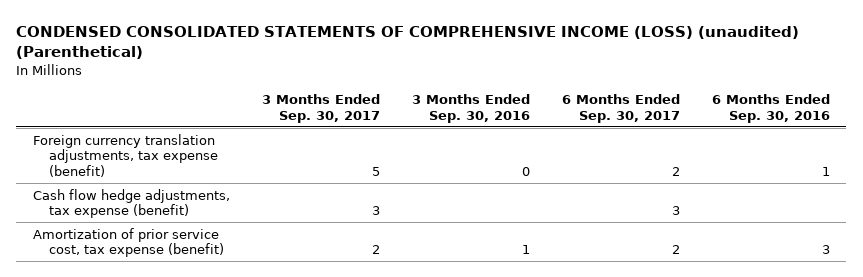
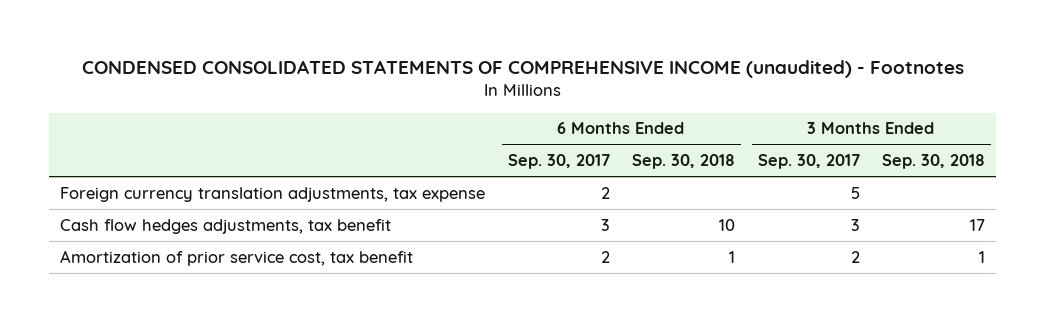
[16,25,800,59] CONDENSED CONSOLIDATED STATEMENTS OF COMPREHENSIVE INCOME (LOSS) (unaudited) (Parenthetical) -> [81,60,964,79] CONDENSED CONSOLIDATED STATEMENTS OF COMPREHENSIVE INCOME (unaudited) - Footnotes
[411,94,530,123] 3 Months Ended Sep. 30, 2016 -> none
[712,94,831,123] 6 Months Ended Sep. 30, 2016 -> none
none -> [632,154,736,170] Sep. 30, 2018
none -> [881,154,985,170] Sep. 30, 2018
[32,133,219,178] Foreign currency translation adjustments, tax expense (benefit) -> [60,186,486,202] Foreign currency translation adjustments, tax expense
[32,188,230,219] Cash flow hedge adjustments, tax expense (benefit) -> [60,218,392,234] Cash flow hedges adjustments, tax benefit
[32,227,225,258] Amortization of prior service cost, tax expense (benefit) -> [60,249,414,266] Amortization of prior service cost, tax benefit

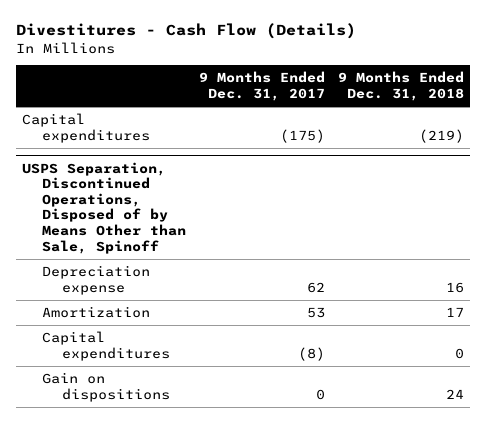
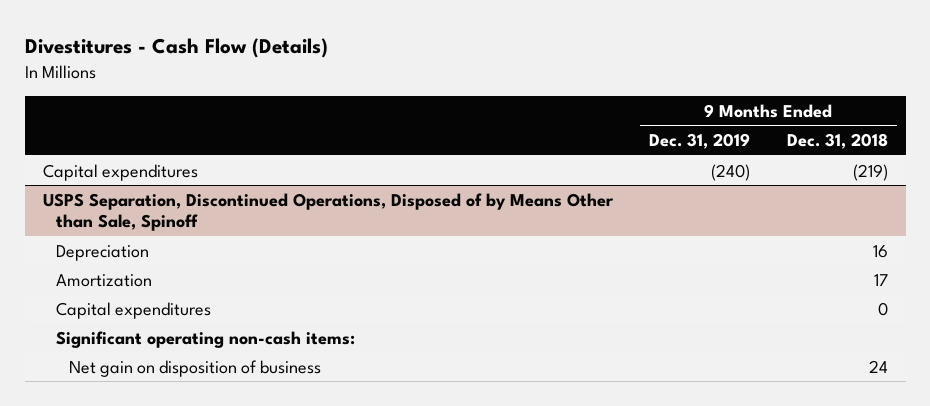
[198,71,325,102] 9 Months Ended Dec. 31, 2017 -> none
none -> [649,133,751,150] Dec. 31, 2019
[42,265,151,295] Depreciation expense -> [56,244,150,261] Depreciation
none -> [56,330,356,348] Significant operating non-cash items:
[42,372,171,402] Gain on dispositions -> [69,359,322,377] Net gain on disposition of business

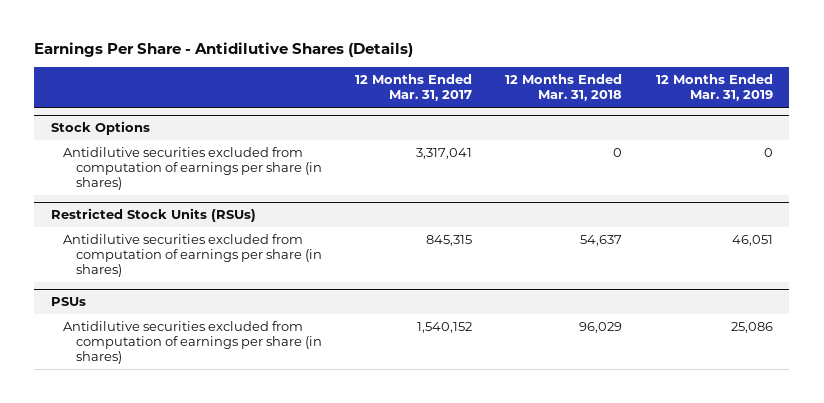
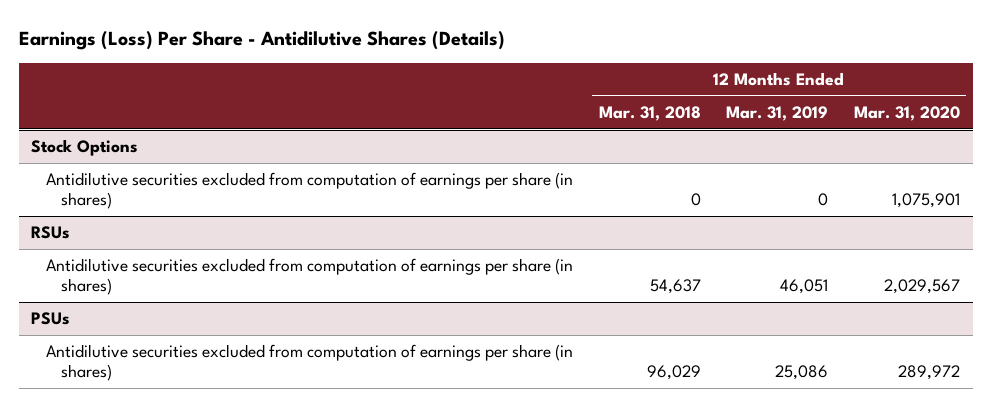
[34,42,414,58] Earnings Per Share - Antidilutive Shares (Details) -> [18,31,505,51] Earnings (Loss) Per Share - Antidilutive Shares (Details)
[355,74,473,102] 12 Months Ended Mar. 31, 2017 -> none
none -> [853,105,960,121] Mar. 31, 2020
[51,208,257,223] Restricted Stock Units (RSUs) -> [31,226,71,240] RSUs

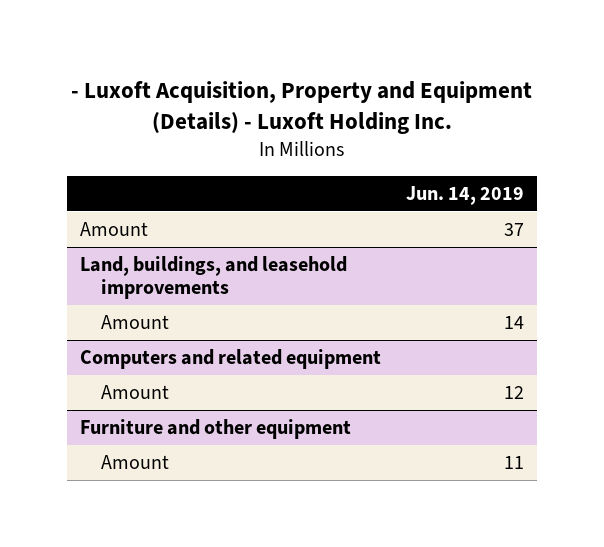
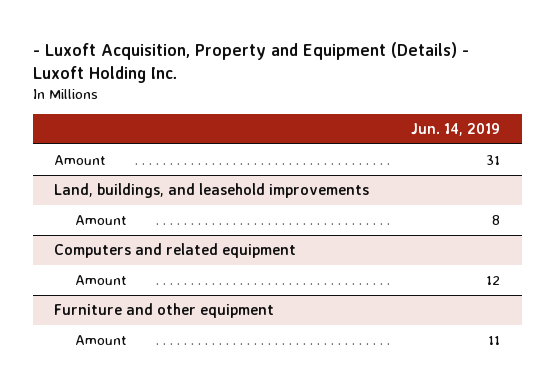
[504,222,525,236] 37 -> [486,154,501,165] 31
[504,315,525,329] 14 -> [492,214,501,225] 8

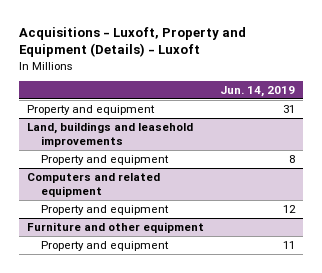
[32,41,469,83] - Luxoft Acquisition, Property and Equipment (Details) - Luxoft Holding Inc. -> [18,26,246,58] Acquisitions - Luxoft, Property and Equipment (Details) - Luxoft
[53,154,106,165] Amount -> [26,104,155,115] Property and equipment
[53,182,369,198] Land, buildings, and leasehold improvements -> [26,121,193,148] Land, buildings and leasehold improvements
[75,214,128,225] Amount -> [40,154,169,165] Property and equipment
[75,274,128,285] Amount -> [40,204,169,215] Property and equipment
[75,334,128,345] Amount -> [40,240,169,251] Property and equipment

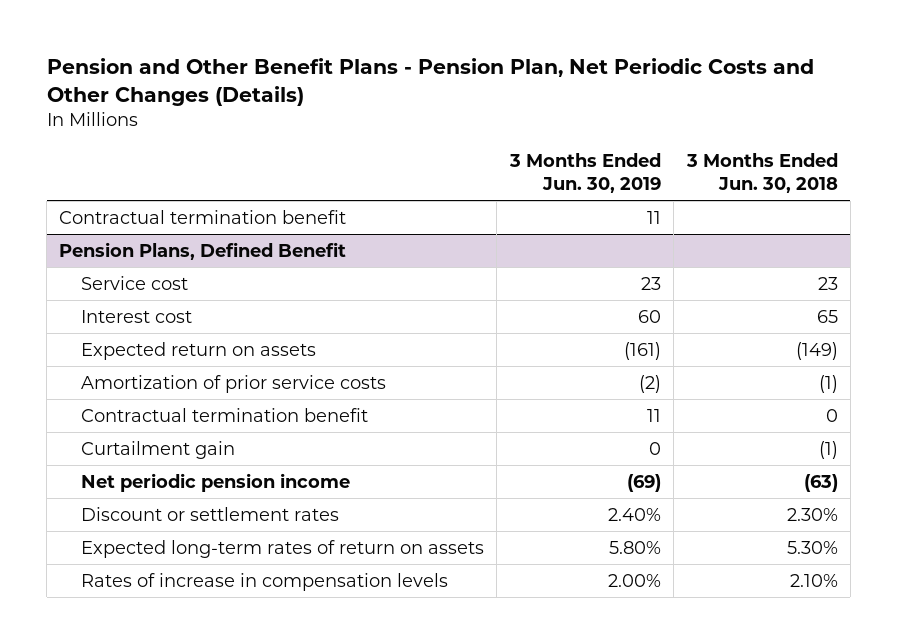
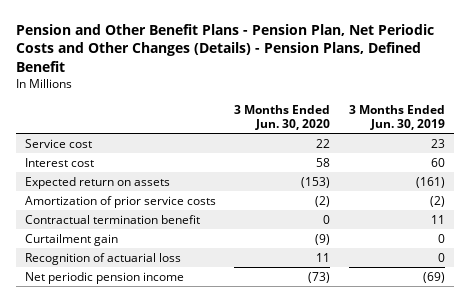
[46,58,814,107] Pension and Other Benefit Plans - Pension Plan, Net Periodic Costs and Other Changes (Details) -> [15,23,434,72] Pension and Other Benefit Plans - Pension Plan, Net Periodic Costs and Other Changes (Details) - Pension Plans, Defined Benefit
[685,153,838,193] 3 Months Ended Jun. 30, 2018 -> none
none -> [234,105,331,131] 3 Months Ended Jun. 30, 2020
[59,210,347,225] Contractual termination benefit -> none
[59,242,347,261] Pension Plans, Defined Benefit -> none
none -> [25,252,182,265] Recognition of actuarial loss
[80,507,339,522] Discount or settlement rates -> none
[80,540,484,559] Expected long-term rates of return on assets -> none
[80,573,448,592] Rates of increase in compensation levels -> none

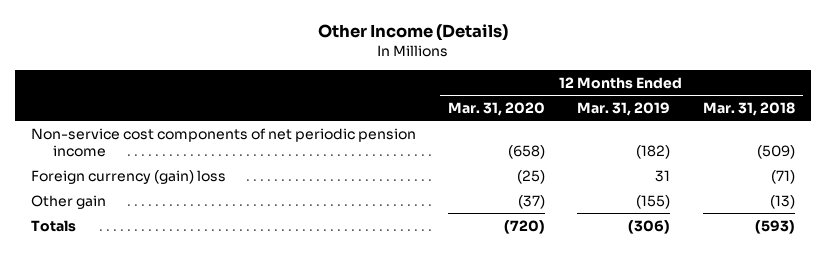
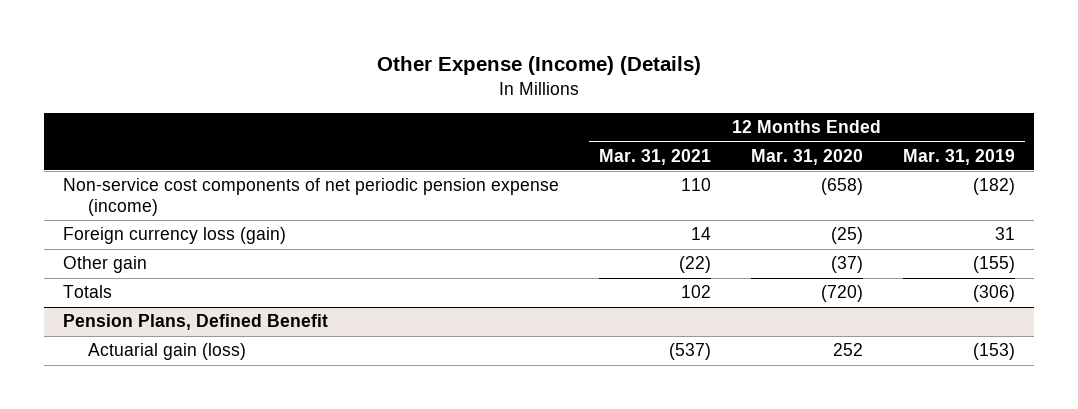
[317,23,508,41] Other Income (Details) -> [377,56,702,76] Other Expense (Income) (Details)
[702,101,795,116] Mar. 31, 2018 -> none
none -> [599,148,712,165] Mar. 31, 2021
[30,127,416,157] Non-service cost components of net periodic pension income -> [63,178,560,216] Non-service cost components of net periodic pension expense (income)
[30,169,226,184] Foreign currency (gain) loss -> [63,227,287,245] Foreign currency loss (gain)
none -> [63,314,329,331] Pension Plans, Defined Benefit
none -> [87,343,246,361] Actuarial gain (loss)

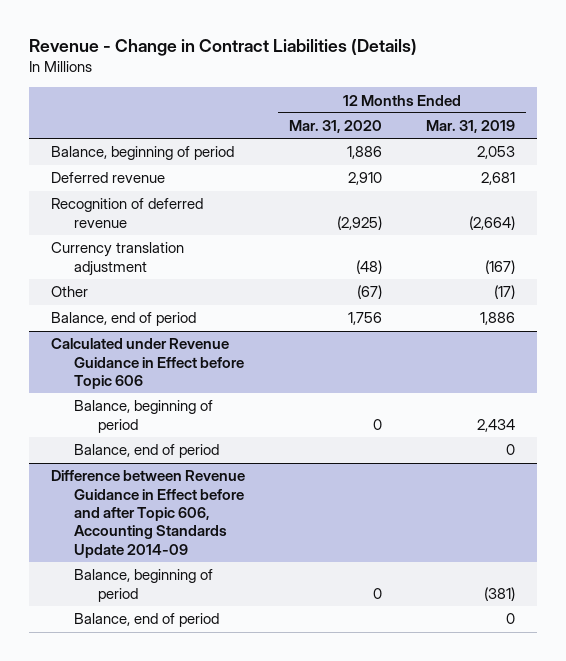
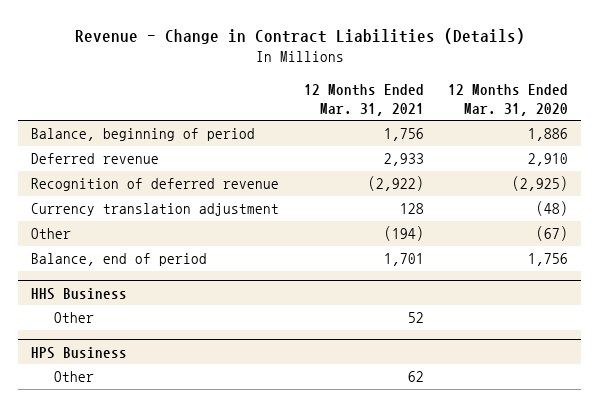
[426,120,516,134] Mar. 31, 2019 -> none
none -> [303,83,424,116] 12 Months Ended Mar. 31, 2021
[50,338,245,390] Calculated under Revenue Guidance in Effect before Topic 606 -> none
[74,400,214,433] Balance, beginning of period -> none
[74,444,220,459] Balance, end of period -> none
[50,470,245,558] Difference between Revenue Guidance in Effect before and after Topic 606, Accounting Standards Update 2014-09 -> none
[74,569,214,602] Balance, beginning of period -> none
[74,613,220,628] Balance, end of period -> none
none -> [30,287,127,300] HHS Business
none -> [53,312,94,324] Other
none -> [30,346,127,359] HPS Business
none -> [53,371,94,383] Other

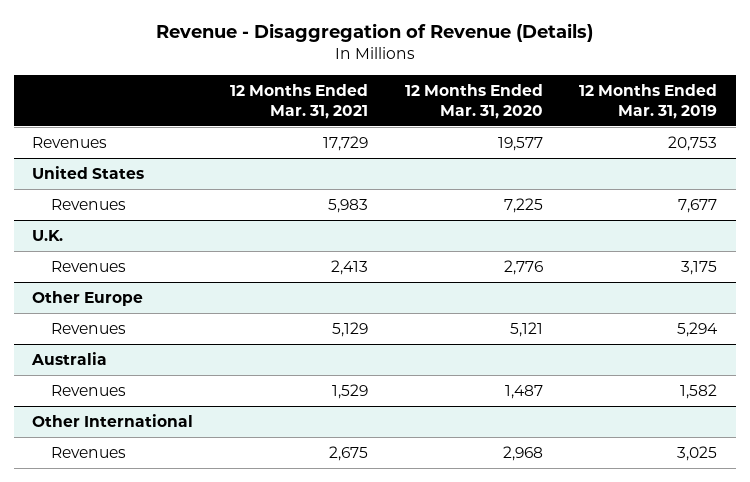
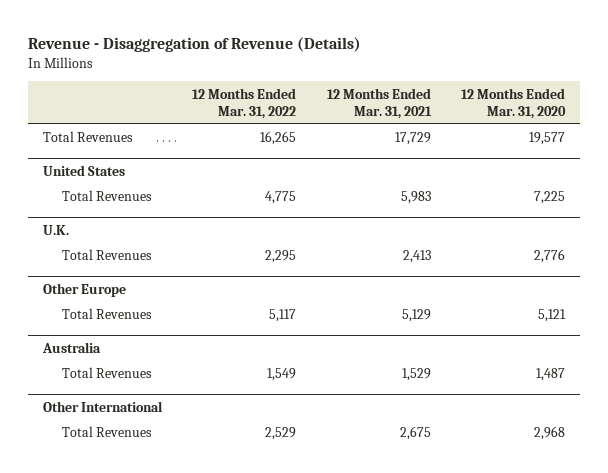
[579,83,718,119] 12 Months Ended Mar. 31, 2019 -> none
none -> [192,87,297,119] 12 Months Ended Mar. 31, 2022
[32,136,108,148] Revenues -> [43,131,134,143] Total Revenues
[51,198,127,210] Revenues -> [61,190,152,202] Total Revenues
[51,260,127,272] Revenues -> [61,249,152,261] Total Revenues
[51,322,127,334] Revenues -> [61,308,152,320] Total Revenues
[51,384,127,396] Revenues -> [61,367,152,379] Total Revenues
[51,446,127,458] Revenues -> [61,426,152,438] Total Revenues

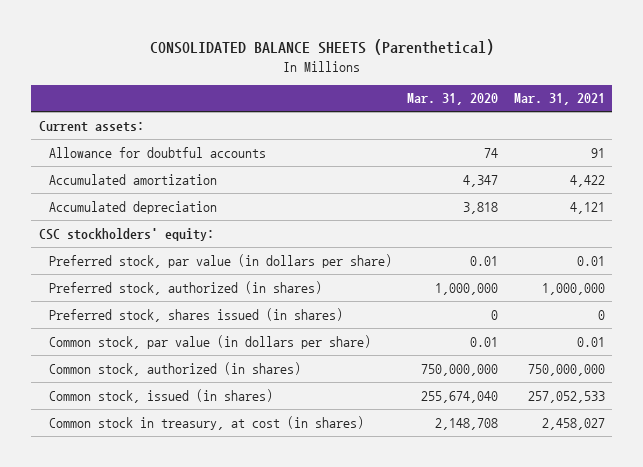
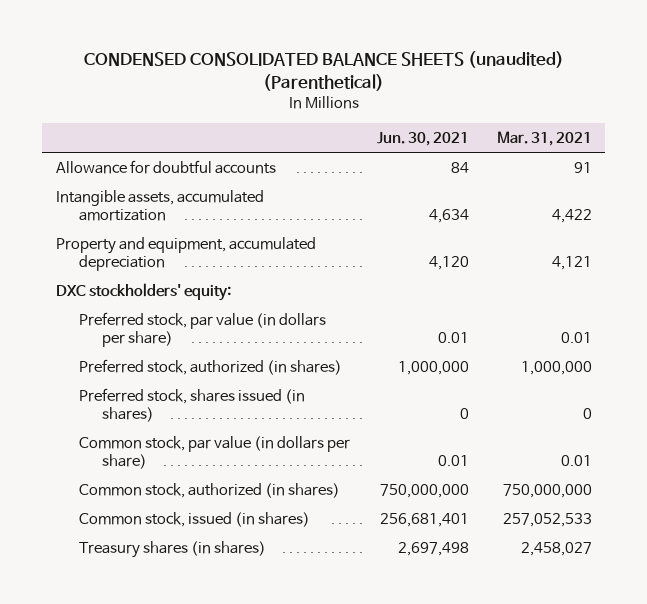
[149,39,494,56] CONSOLIDATED BALANCE SHEETS (Parenthetical) -> [83,50,564,91] CONDENSED CONSOLIDATED BALANCE SHEETS (unaudited) (Parenthetical)
[407,93,499,106] Mar. 31, 2020 -> none
none -> [377,131,470,146] Jun. 30, 2021
[38,120,144,132] Current assets: -> none
[49,173,218,185] Accumulated amortization -> [55,190,264,222] Intangible assets, accumulated amortization
[49,200,218,214] Accumulated depreciation -> [55,237,316,272] Property and equipment, accumulated depreciation
[38,227,214,241] CSC stockholders' equity: -> [55,283,231,302] DXC stockholders' equity:
[49,415,365,430] Common stock in treasury, at cost (in shares) -> [78,541,266,559] Treasury shares (in shares)

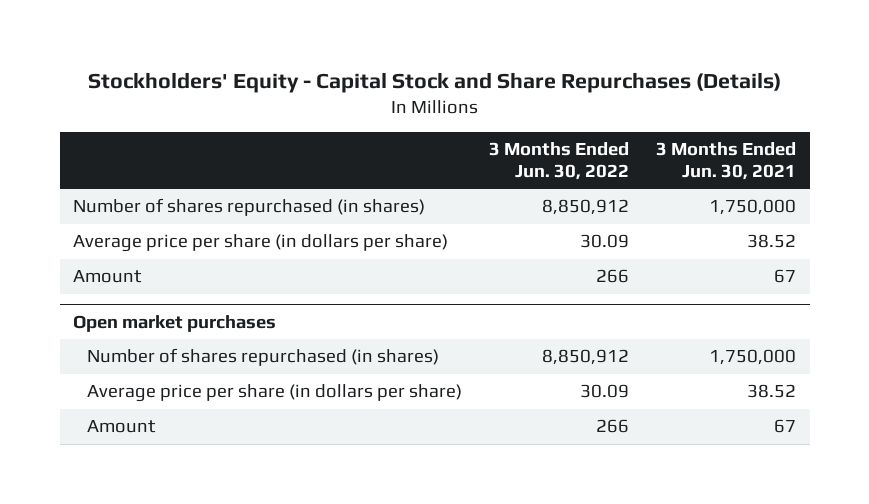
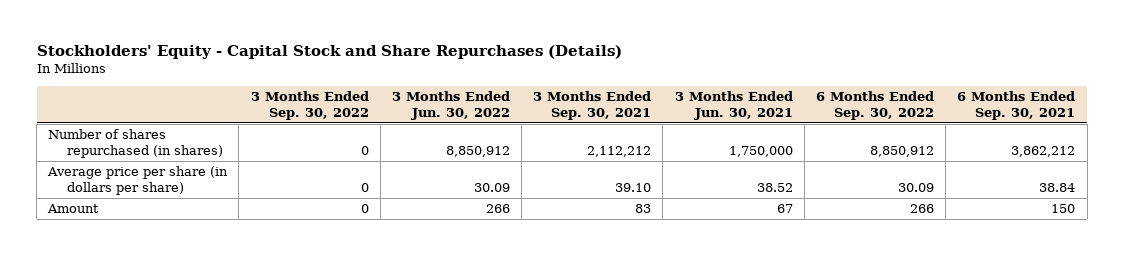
none -> [250,90,369,120] 3 Months Ended Sep. 30, 2022
none -> [533,90,652,120] 3 Months Ended Sep. 30, 2021
none -> [815,90,934,120] 6 Months Ended Sep. 30, 2022
none -> [957,90,1076,120] 6 Months Ended Sep. 30, 2021
[73,315,277,333] Open market purchases -> none
[87,348,440,367] Number of shares repurchased (in shares) -> none
[87,384,463,403] Average price per share (in dollars per share) -> none
[87,420,157,434] Amount -> none

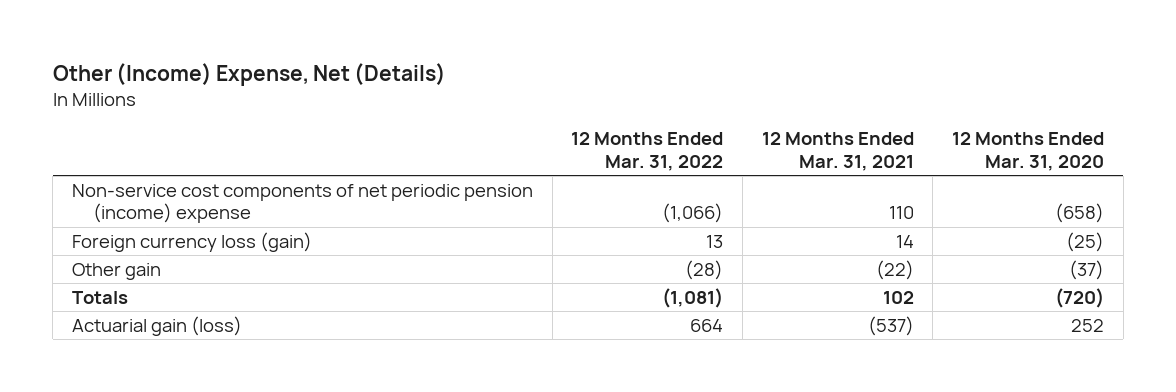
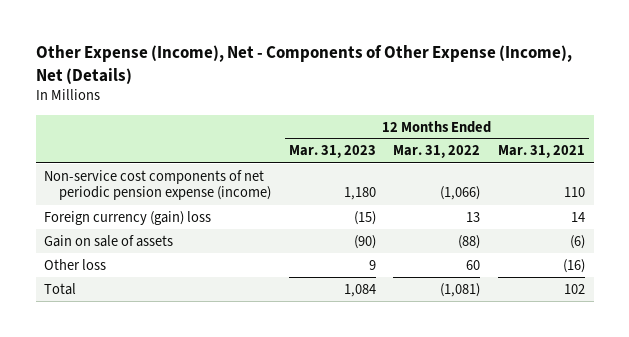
[52,63,446,87] Other (Income) Expense, Net (Details) -> [35,45,572,84] Other Expense (Income), Net - Components of Other Expense (Income), Net (Details)
[952,132,1105,171] 12 Months Ended Mar. 31, 2020 -> none
none -> [288,145,376,159] Mar. 31, 2023
[72,315,243,336] Actuarial gain (loss) -> none
[72,183,534,224] Non-service cost components of net periodic pension (income) expense -> [44,169,272,201] Non-service cost components of net periodic pension expense (income)
[72,231,313,252] Foreign currency loss (gain) -> [44,210,212,225] Foreign currency (gain) loss
none -> [44,234,174,247] Gain on sale of assets
[72,262,162,280] Other gain -> [44,258,107,270] Other loss
[685,259,724,280] (28) -> [466,259,481,270] 60
[875,259,914,280] (22) -> [563,258,586,273] (16)
[72,290,129,304] Totals -> [44,282,77,295] Total

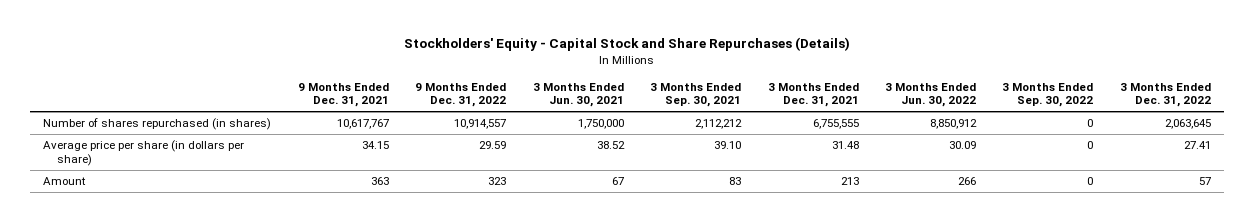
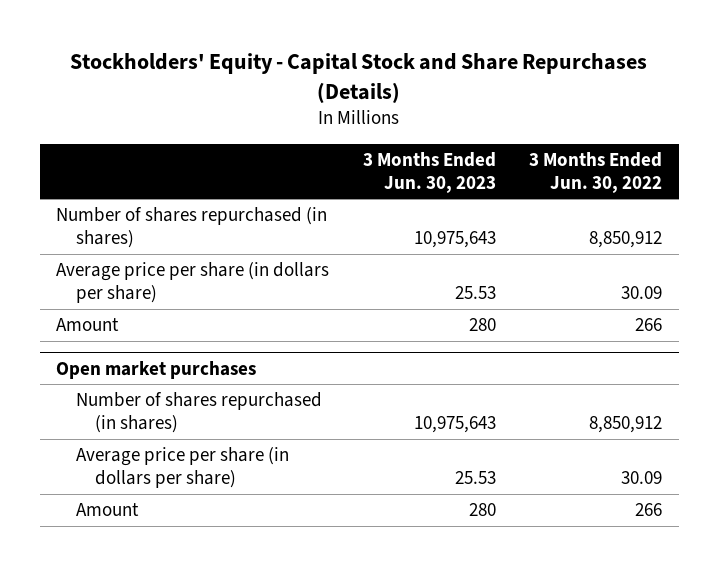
[297,82,389,108] 9 Months Ended Dec. 31, 2021 -> none
[415,82,507,108] 9 Months Ended Dec. 31, 2022 -> none
[532,82,624,108] 3 Months Ended Jun. 30, 2021 -> none
[650,82,742,108] 3 Months Ended Sep. 30, 2021 -> none
[767,82,859,108] 3 Months Ended Dec. 31, 2021 -> none
[1002,82,1094,108] 3 Months Ended Sep. 30, 2022 -> none
[1119,82,1211,108] 3 Months Ended Dec. 31, 2022 -> none
none -> [362,151,496,193] 3 Months Ended Jun. 30, 2023
none -> [56,360,257,379] Open market purchases
none -> [75,392,322,434] Number of shares repurchased (in shares)
none -> [75,447,289,489] Average price per share (in dollars per share)
none -> [75,503,139,517] Amount

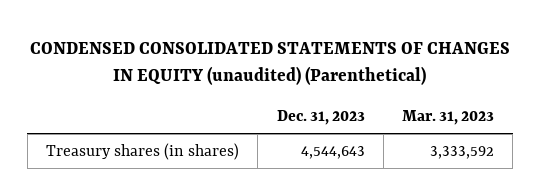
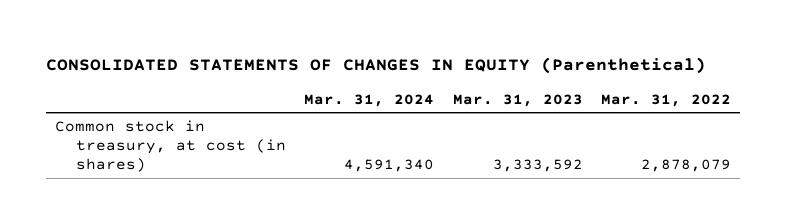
[30,42,511,86] CONDENSED CONSOLIDATED STATEMENTS OF CHANGES IN EQUITY (unaudited) (Parenthetical) -> [45,57,706,75] CONSOLIDATED STATEMENTS OF CHANGES IN EQUITY (Parenthetical)
[276,110,365,126] Dec. 31, 2023 -> none
none -> [304,93,435,107] Mar. 31, 2024
none -> [600,93,731,107] Mar. 31, 2022
[45,143,239,161] Treasury shares (in shares) -> [54,119,287,173] Common stock in treasury, at cost (in shares)

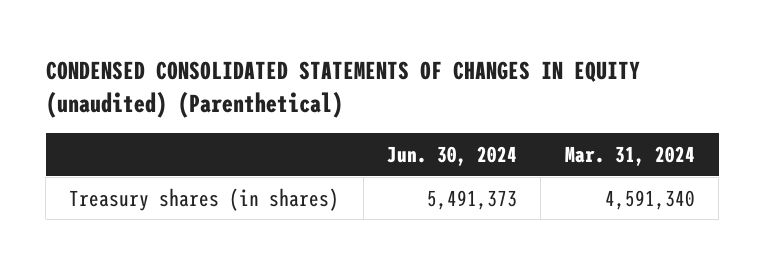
[45,57,706,75] CONSOLIDATED STATEMENTS OF CHANGES IN EQUITY (Parenthetical) -> [45,60,640,118] CONDENSED CONSOLIDATED STATEMENTS OF CHANGES IN EQUITY (unaudited) (Parenthetical)
[452,93,583,107] Mar. 31, 2023 -> none
[600,93,731,107] Mar. 31, 2022 -> none
none -> [387,146,518,167] Jun. 30, 2024
[54,119,287,173] Common stock in treasury, at cost (in shares) -> [69,187,340,211] Treasury shares (in shares)

